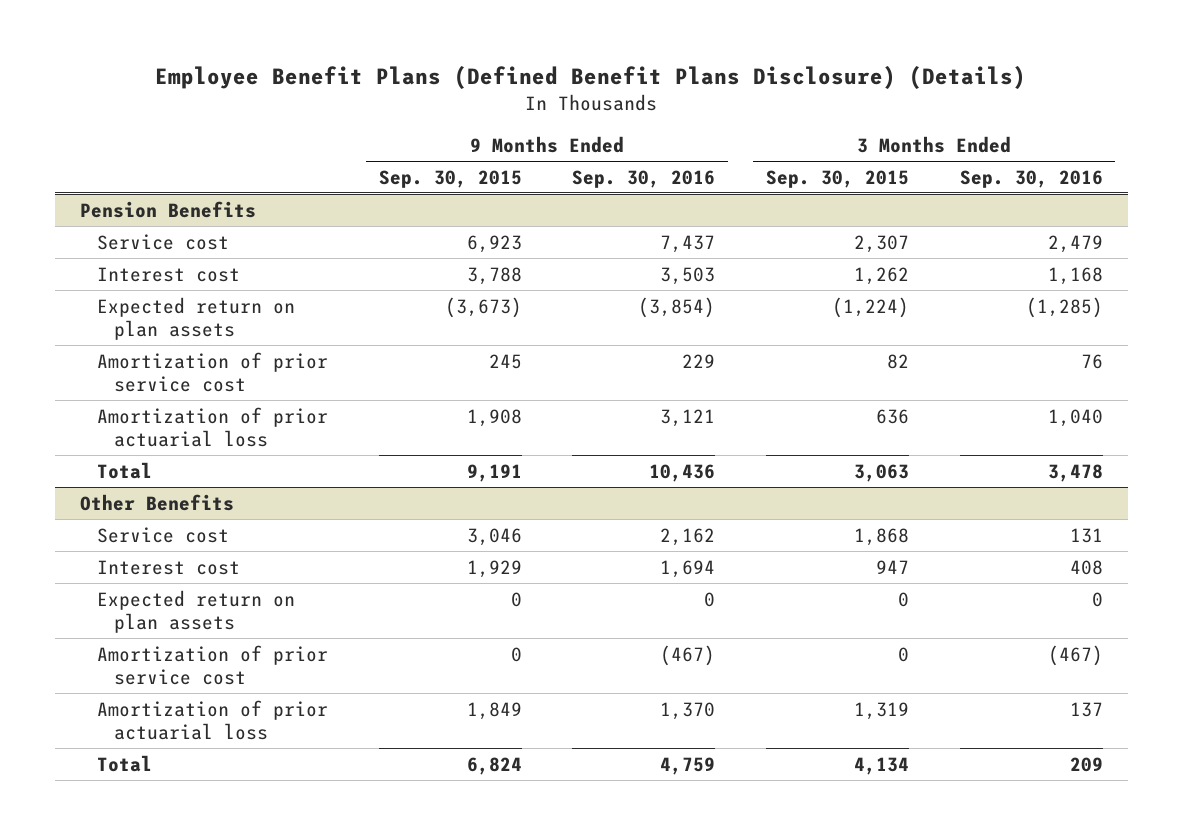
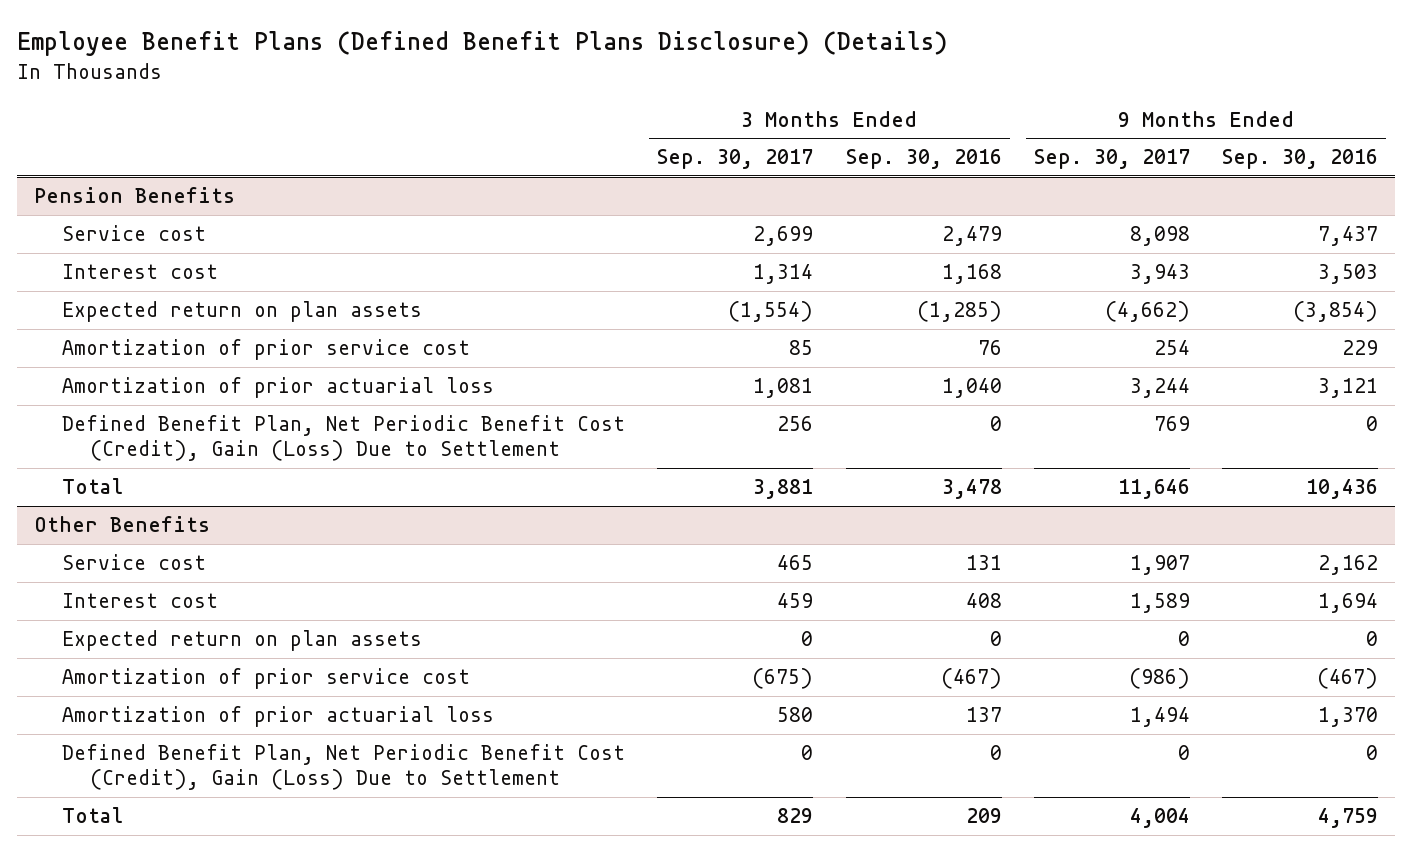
[378,169,522,188] Sep. 30, 2015 -> none
[766,169,910,188] Sep. 30, 2015 -> none
none -> [657,149,814,170] Sep. 30, 2017
none -> [1033,149,1190,170] Sep. 30, 2017
none -> [61,415,625,462] Defined Benefit Plan, Net Periodic Benefit Cost (Credit), Gain (Loss) Due to Settlement
none -> [61,744,625,791] Defined Benefit Plan, Net Periodic Benefit Cost (Credit), Gain (Loss) Due to Settlement

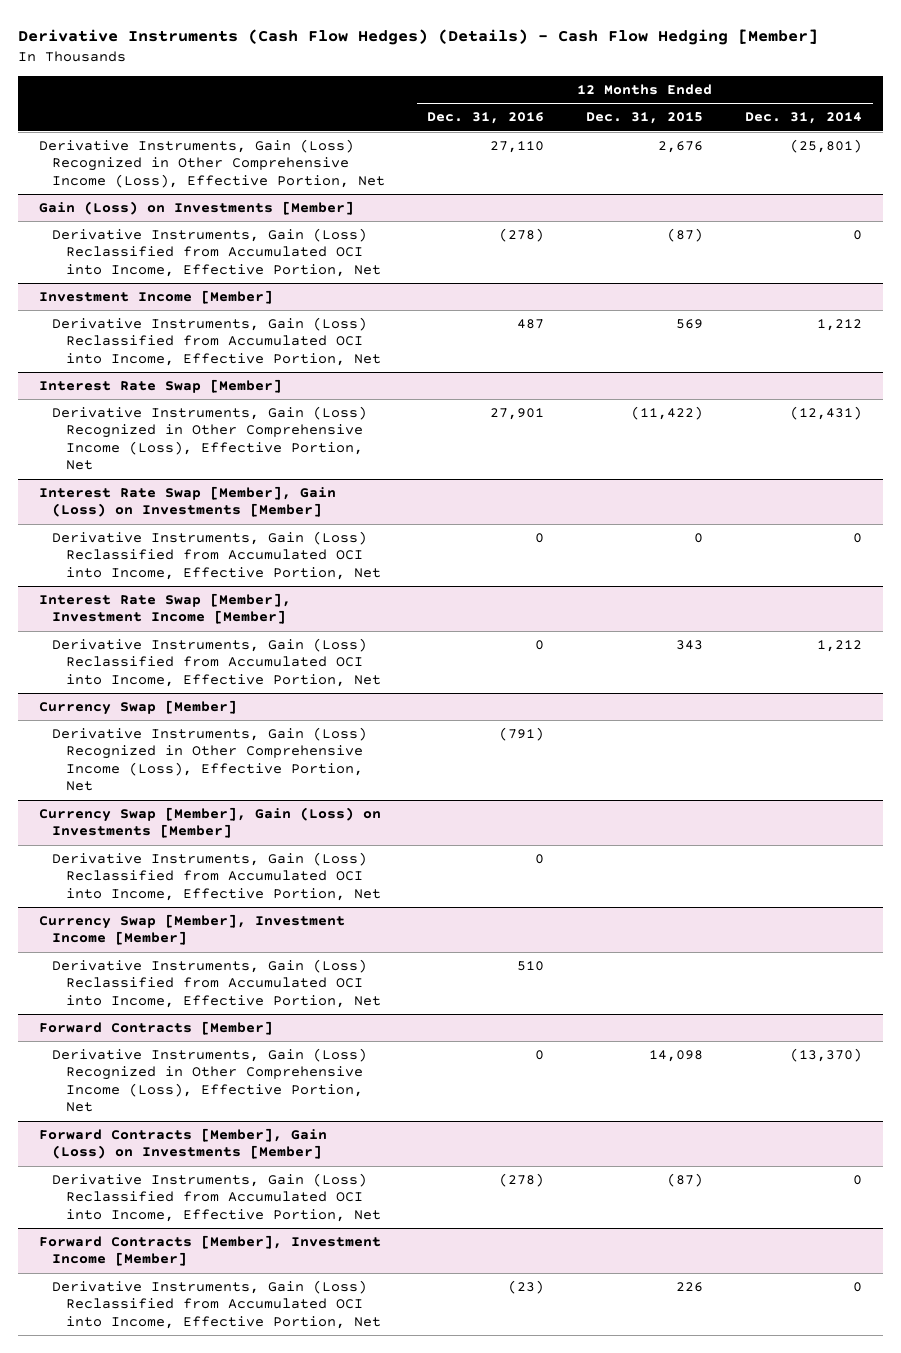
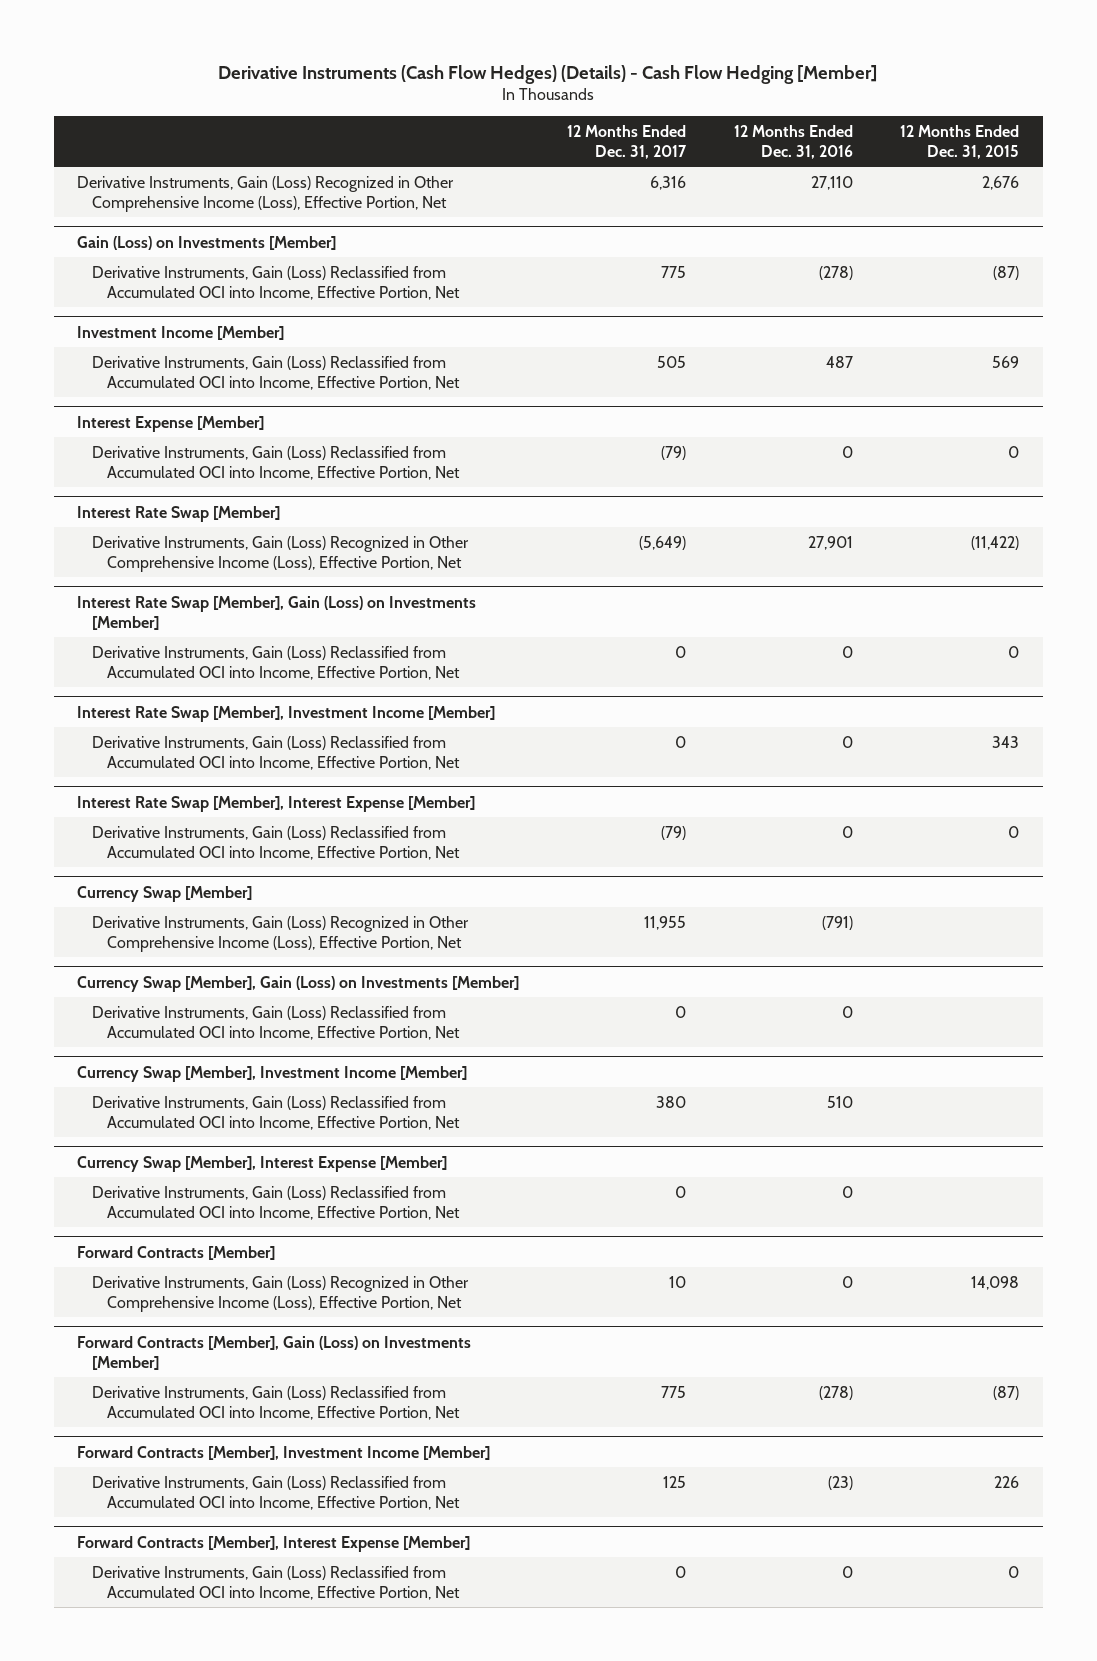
[745,112,863,125] Dec. 31, 2014 -> none
none -> [567,124,688,159] 12 Months Ended Dec. 31, 2017
none -> [77,415,265,432] Interest Expense [Member]
none -> [92,445,461,480] Derivative Instruments, Gain (Loss) Reclassified from Accumulated OCI into Income, Effective Portion, Net
none -> [77,795,476,812] Interest Rate Swap [Member], Interest Expense [Member]
none -> [92,825,461,860] Derivative Instruments, Gain (Loss) Reclassified from Accumulated OCI into Income, Effective Portion, Net
none -> [77,1155,448,1172] Currency Swap [Member], Interest Expense [Member]
none -> [92,1185,461,1220] Derivative Instruments, Gain (Loss) Reclassified from Accumulated OCI into Income, Effective Portion, Net
none -> [77,1535,471,1552] Forward Contracts [Member], Interest Expense [Member]
none -> [92,1565,461,1600] Derivative Instruments, Gain (Loss) Reclassified from Accumulated OCI into Income, Effective Portion, Net

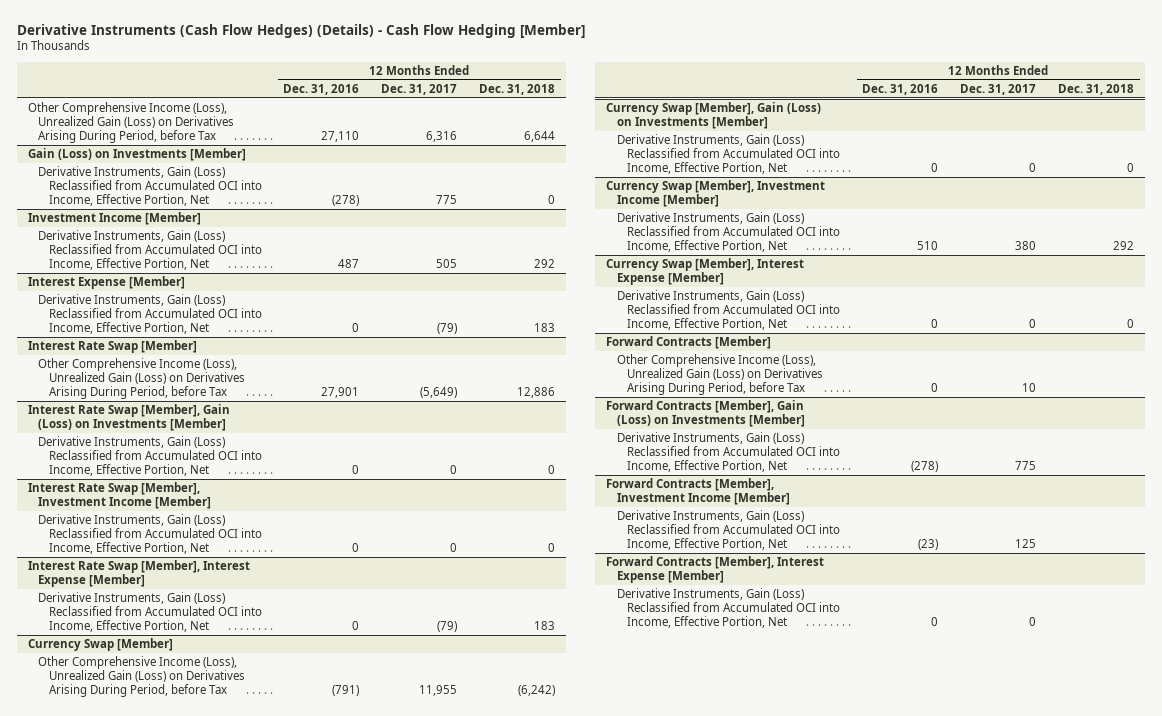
[900,124,1020,159] 12 Months Ended Dec. 31, 2015 -> none
none -> [479,84,556,96] Dec. 31, 2018
[77,175,455,212] Derivative Instruments, Gain (Loss) Recognized in Other Comprehensive Income (Loss), Effective Portion, Net -> [27,102,235,144] Other Comprehensive Income (Loss), Unrealized Gain (Loss) on Derivatives Arising During Period, before Tax
[92,535,470,572] Derivative Instruments, Gain (Loss) Recognized in Other Comprehensive Income (Loss), Effective Portion, Net -> [38,358,245,400] Other Comprehensive Income (Loss), Unrealized Gain (Loss) on Derivatives Arising During Period, before Tax
[92,915,470,952] Derivative Instruments, Gain (Loss) Recognized in Other Comprehensive Income (Loss), Effective Portion, Net -> [38,656,245,698] Other Comprehensive Income (Loss), Unrealized Gain (Loss) on Derivatives Arising During Period, before Tax
[92,1275,470,1312] Derivative Instruments, Gain (Loss) Recognized in Other Comprehensive Income (Loss), Effective Portion, Net -> none
none -> [616,354,824,396] Other Comprehensive Income (Loss), Unrealized Gain (Loss) on Derivatives Arising During Period, before Tax

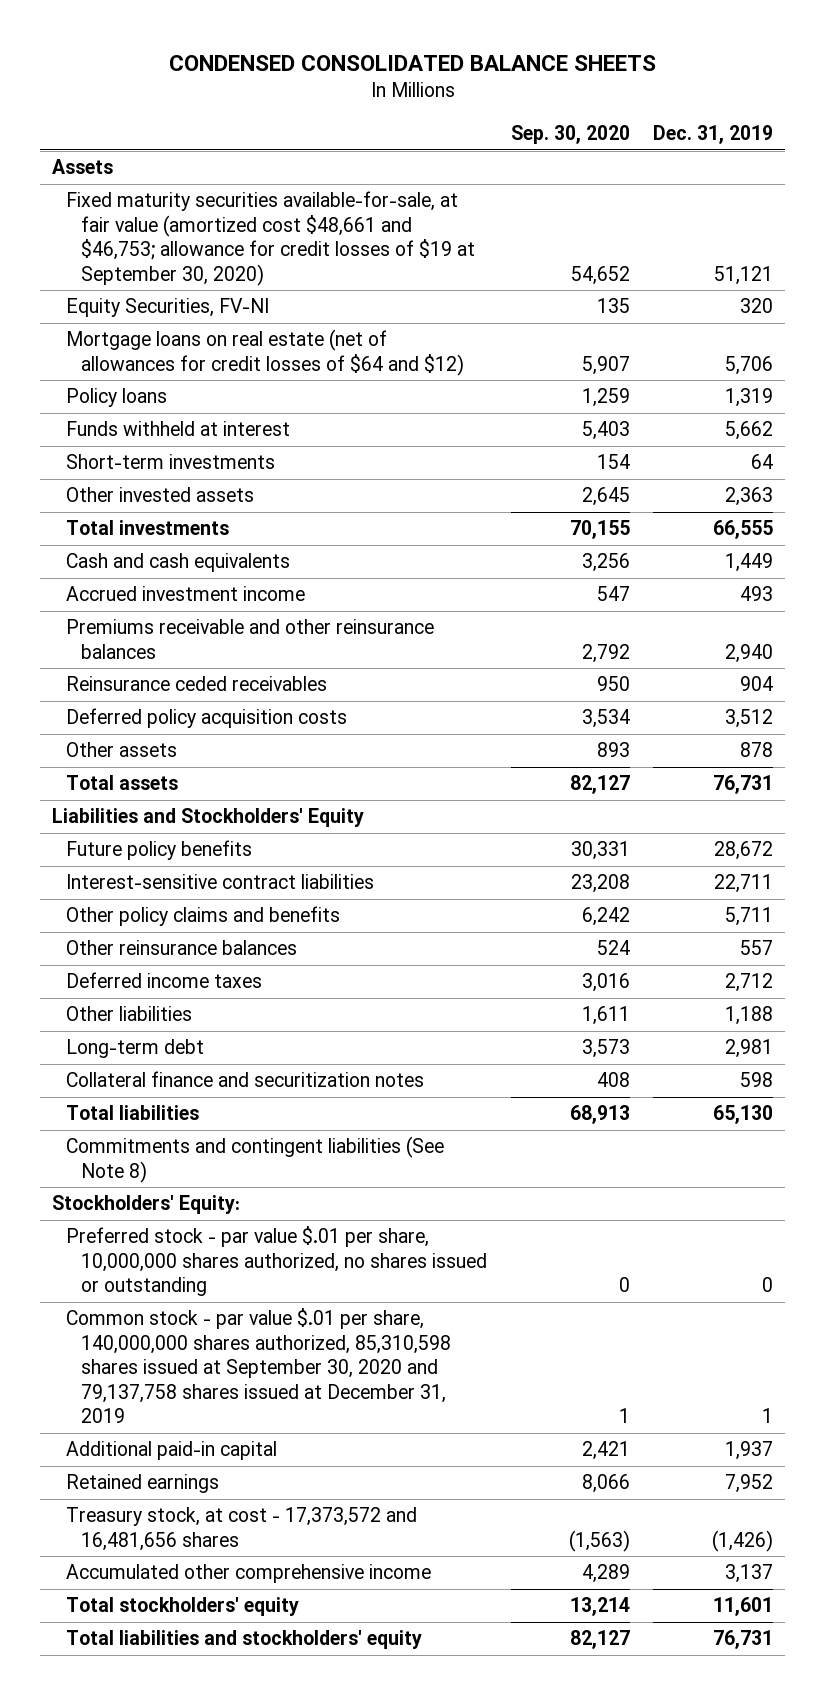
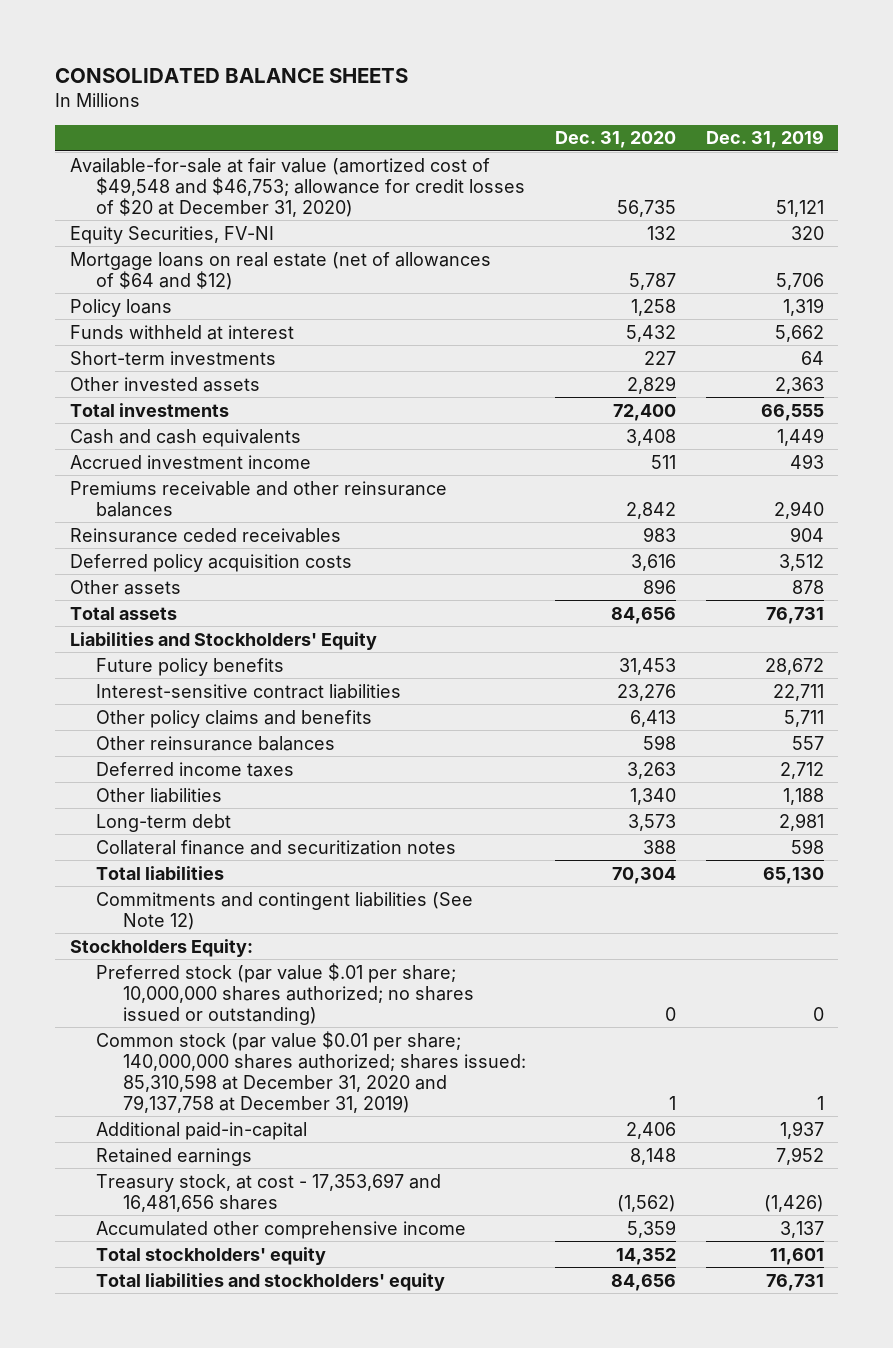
[168,54,656,71] CONDENSED CONSOLIDATED BALANCE SHEETS -> [55,67,409,83] CONSOLIDATED BALANCE SHEETS
[510,125,630,145] Sep. 30, 2020 -> none
none -> [555,131,677,149] Dec. 31, 2020
[52,159,114,175] Assets -> none
[66,191,475,286] Fixed maturity securities available-for-sale, at fair value (amortized cost $48,661 and $46,753; allowance for credit losses of $19 at September 30, 2020) -> [69,157,526,217] Available-for-sale at fair value (amortized cost of $49,548 and $46,753; allowance for credit losses of $20 at December 31, 2020)
[66,329,464,376] Mortgage loans on real estate (net of allowances for credit losses of $64 and $12) -> [69,251,491,290] Mortgage loans on real estate (net of allowances of $64 and $12)
[66,1136,445,1183] Commitments and contingent liabilities (See Note 8) -> [96,891,474,930] Commitments and contingent liabilities (See Note 12)
[52,1195,241,1215] Stockholders' Equity: -> [69,938,253,957] Stockholders Equity:
[66,1226,487,1297] Preferred stock - par value $.01 per share, 10,000,000 shares authorized, no shares issued or outstanding -> [96,962,474,1025] Preferred stock (par value $.01 per share; 10,000,000 shares authorized; no shares issued or outstanding)
[66,1308,451,1424] Common stock - par value $.01 per share, 140,000,000 shares authorized, 85,310,598 shares issued at September 30, 2020 and 79,137,758 shares issued at December 31, 2019 -> [96,1030,526,1113] Common stock (par value $0.01 per share; 140,000,000 shares authorized; shares issued: 85,310,598 at December 31, 2020 and 79,137,758 at December 31, 2019)
[66,1441,278,1461] Additional paid-in capital -> [96,1121,308,1140] Additional paid-in-capital
[66,1507,418,1551] Treasury stock, at cost - 17,373,572 and 16,481,656 shares -> [96,1172,442,1212] Treasury stock, at cost - 17,353,697 and 16,481,656 shares

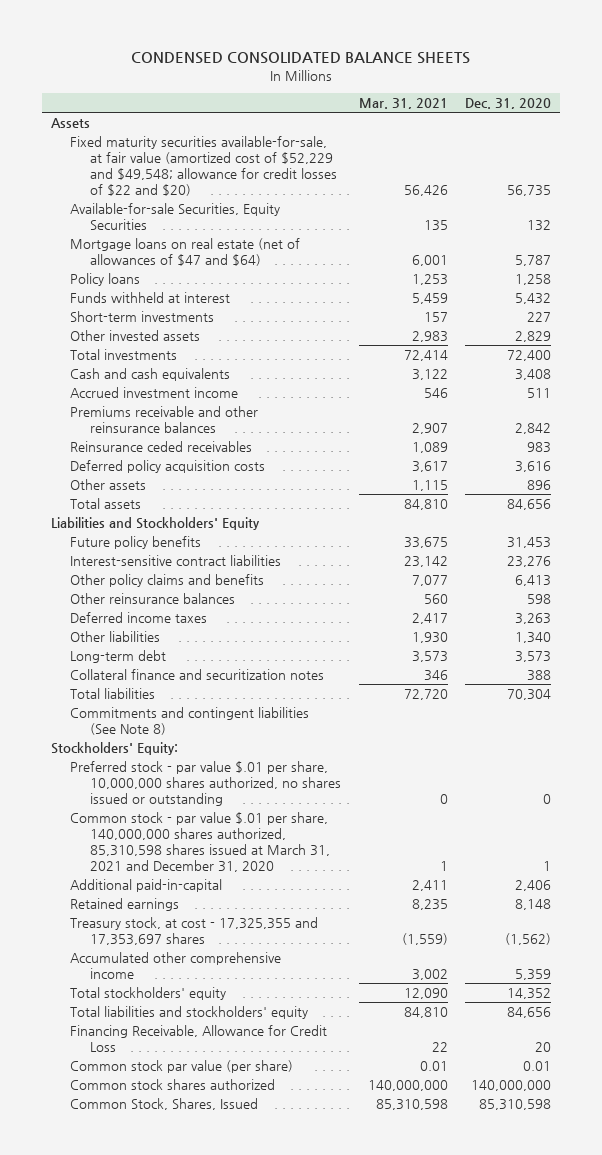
[55,67,409,83] CONSOLIDATED BALANCE SHEETS -> [130,52,470,65] CONDENSED CONSOLIDATED BALANCE SHEETS
[705,130,824,149] Dec. 31, 2019 -> none
none -> [358,98,448,110] Mar. 31, 2021
none -> [50,118,90,129] Assets
[69,157,526,217] Available-for-sale at fair value (amortized cost of $49,548 and $46,753; allowance for credit losses of $20 at December 31, 2020) -> [70,136,338,196] Fixed maturity securities available-for-sale, at fair value (amortized cost of $52,229 and $49,548; allowance for credit losses of $22 and $20)
[69,225,274,244] Equity Securities, FV-NI -> [70,203,281,230] Available-for-sale Securities, Equity Securities
[69,251,491,290] Mortgage loans on real estate (net of allowances of $64 and $12) -> [70,238,301,266] Mortgage loans on real estate (net of allowances of $47 and $64)
[96,891,474,930] Commitments and contingent liabilities (See Note 12) -> [70,707,310,735] Commitments and contingent liabilities (See Note 8)
[69,938,253,957] Stockholders Equity: -> [50,742,178,756] Stockholders' Equity:
[96,962,474,1025] Preferred stock (par value $.01 per share; 10,000,000 shares authorized; no shares issued or outstanding) -> [70,761,342,806] Preferred stock - par value $.01 per share, 10,000,000 shares authorized, no shares issued or outstanding
[96,1030,526,1113] Common stock (par value $0.01 per share; 140,000,000 shares authorized; shares issued: 85,310,598 at December 31, 2020 and 79,137,758 at December 31, 2019) -> [70,812,331,872] Common stock - par value $.01 per share, 140,000,000 shares authorized, 85,310,598 shares issued at March 31, 2021 and December 31, 2020
[96,1172,442,1212] Treasury stock, at cost - 17,353,697 and 16,481,656 shares -> [70,917,319,945] Treasury stock, at cost - 17,325,355 and 17,353,697 shares
none -> [70,1025,328,1052] Financing Receivable, Allowance for Credit Loss
none -> [70,1060,294,1074] Common stock par value (per share)
none -> [70,1079,276,1091] Common stock shares authorized
none -> [70,1098,259,1111] Common Stock, Shares, Issued

